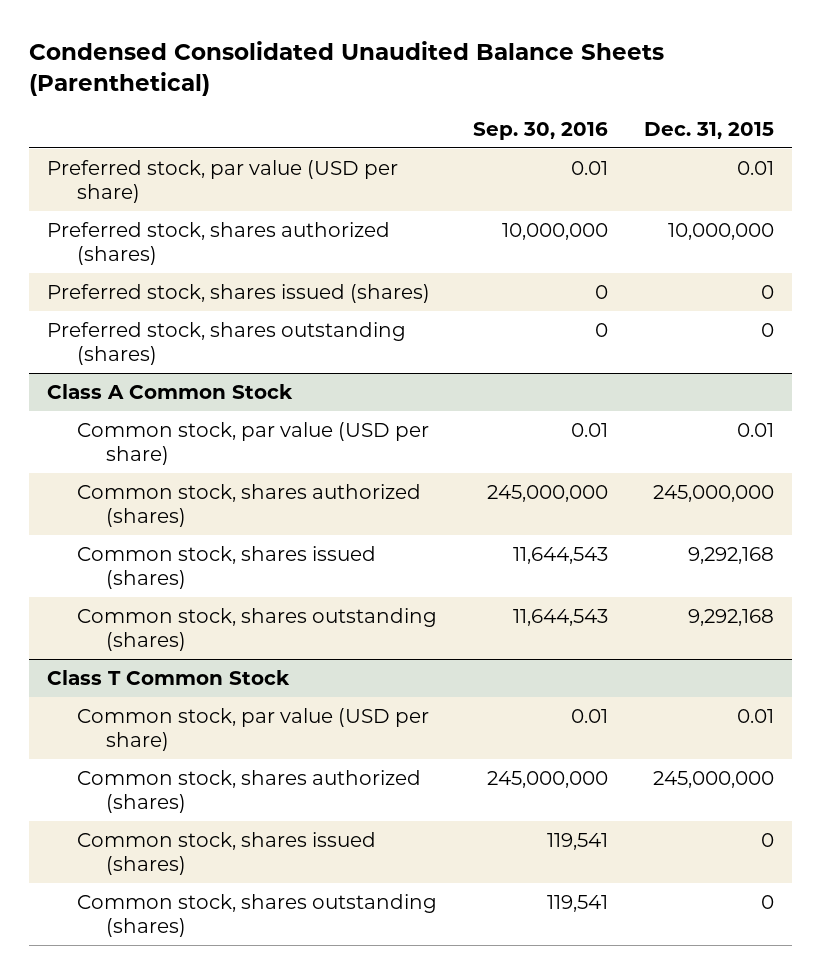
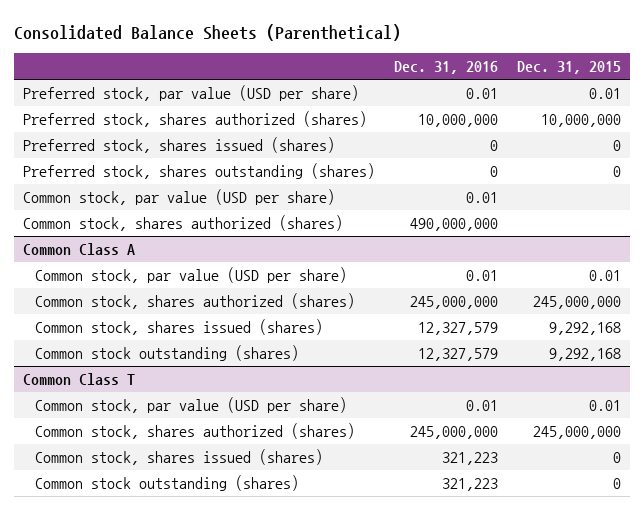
[29,40,665,96] Condensed Consolidated Unaudited Balance Sheets (Parenthetical) -> [14,24,402,42] Consolidated Balance Sheets (Parenthetical)
[472,122,608,141] Sep. 30, 2016 -> none
none -> [394,61,499,75] Dec. 31, 2016
none -> [23,188,336,205] Common stock, par value (USD per share)
none -> [23,214,344,231] Common stock, shares authorized (shares)
[47,383,294,399] Class A Common Stock -> [23,242,136,255] Common Class A
[76,607,437,652] Common stock, shares outstanding (shares) -> [34,344,299,361] Common stock outstanding (shares)
[47,669,291,685] Class T Common Stock -> [23,372,136,385] Common Class T
[76,893,437,938] Common stock, shares outstanding (shares) -> [34,474,299,491] Common stock outstanding (shares)

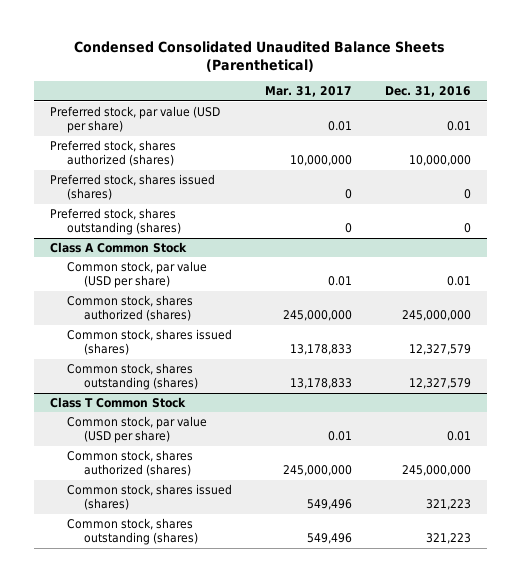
[14,24,402,42] Consolidated Balance Sheets (Parenthetical) -> [74,40,446,72] Condensed Consolidated Unaudited Balance Sheets (Parenthetical)
[516,61,621,75] Dec. 31, 2015 -> none
none -> [264,86,352,98] Mar. 31, 2017
[23,188,336,205] Common stock, par value (USD per share) -> none
[23,214,344,231] Common stock, shares authorized (shares) -> none
[23,242,136,255] Common Class A -> [50,241,188,253] Class A Common Stock
[34,344,299,361] Common stock outstanding (shares) -> [66,362,198,391] Common stock, shares outstanding (shares)
[23,372,136,385] Common Class T -> [50,396,187,408] Class T Common Stock
[34,474,299,491] Common stock outstanding (shares) -> [66,517,198,546] Common stock, shares outstanding (shares)

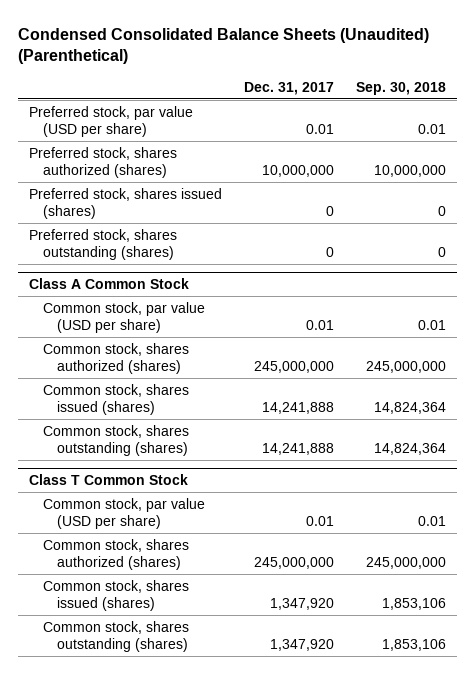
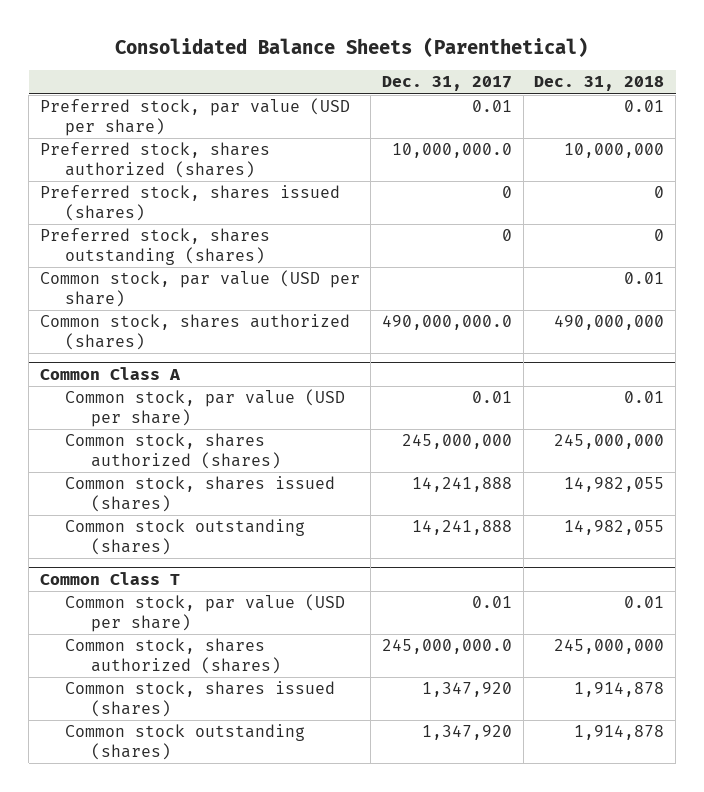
[17,27,429,65] Condensed Consolidated Balance Sheets (Unaudited) (Parenthetical) -> [115,36,589,57] Consolidated Balance Sheets (Parenthetical)
[356,81,447,95] Sep. 30, 2018 -> none
none -> [534,76,665,92] Dec. 31, 2018
[262,164,335,177] 10,000,000 -> [392,143,513,159] 10,000,000.0
none -> [39,270,360,307] Common stock, par value (USD per share)
none -> [39,314,350,350] Common stock, shares authorized (shares)
[28,278,189,290] Class A Common Stock -> [39,367,181,381] Common Class A
[42,424,189,456] Common stock, shares outstanding (shares) -> [65,519,306,555] Common stock outstanding (shares)
[28,474,188,486] Class T Common Stock -> [39,572,180,586] Common Class T
[254,556,335,569] 245,000,000 -> [382,639,513,655] 245,000,000.0
[42,620,189,652] Common stock, shares outstanding (shares) -> [65,724,306,760] Common stock outstanding (shares)

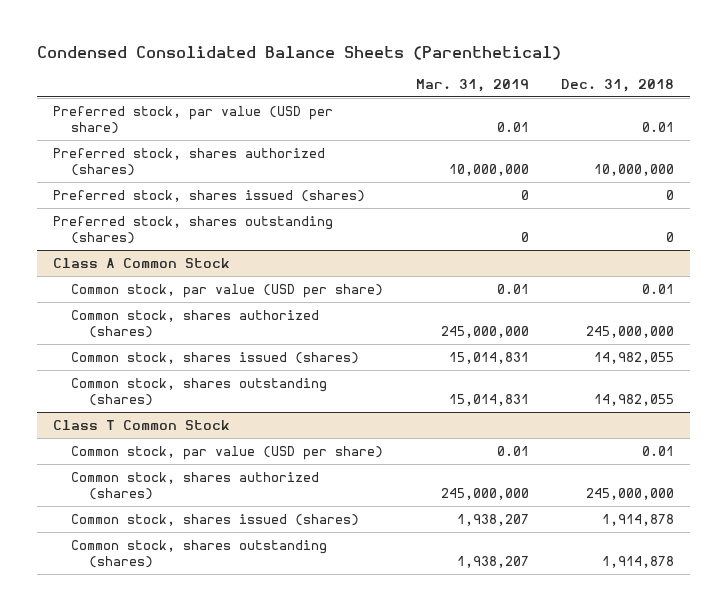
[115,36,589,57] Consolidated Balance Sheets (Parenthetical) -> [37,45,562,60] Condensed Consolidated Balance Sheets (Parenthetical)
[382,76,513,92] Dec. 31, 2017 -> none
none -> [415,79,529,93] Mar. 31, 2019
[39,270,360,307] Common stock, par value (USD per share) -> none
[39,314,350,350] Common stock, shares authorized (shares) -> none
[39,367,181,381] Common Class A -> [53,257,231,268] Class A Common Stock
[65,519,306,555] Common stock outstanding (shares) -> [71,377,328,407] Common stock, shares outstanding (shares)
[39,572,180,586] Common Class T -> [53,419,231,430] Class T Common Stock
[65,724,306,760] Common stock outstanding (shares) -> [71,539,328,569] Common stock, shares outstanding (shares)

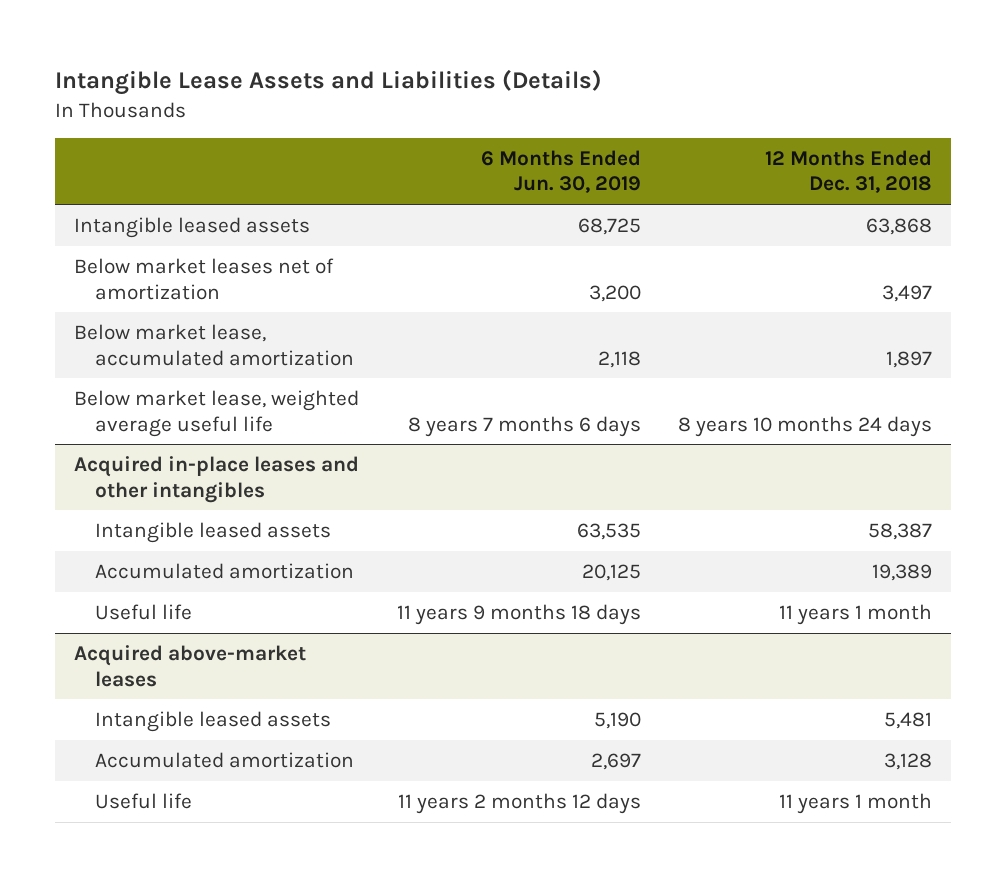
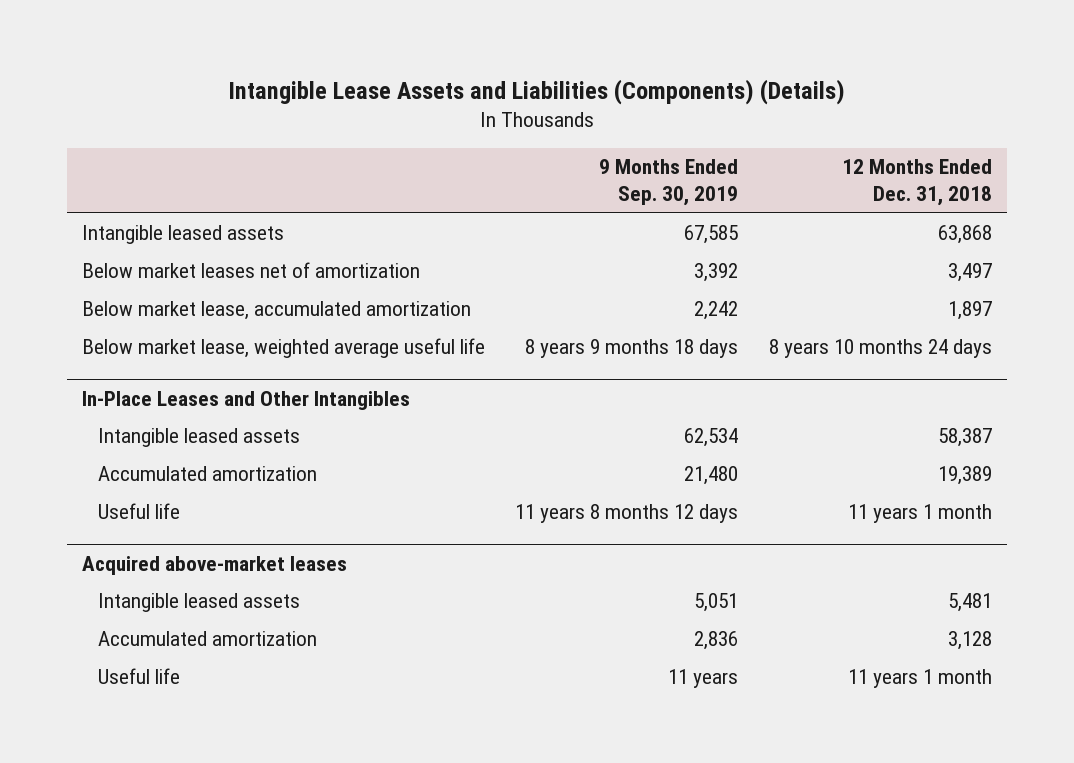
[55,69,603,96] Intangible Lease Assets and Liabilities (Details) -> [227,79,845,106] Intangible Lease Assets and Liabilities (Components) (Details)
[480,149,641,194] 6 Months Ended Jun. 30, 2019 -> none
none -> [599,159,739,207] 9 Months Ended Sep. 30, 2019
[74,456,360,503] Acquired in-place leases and other intangibles -> [82,390,411,410] In-Place Leases and Other Intangibles

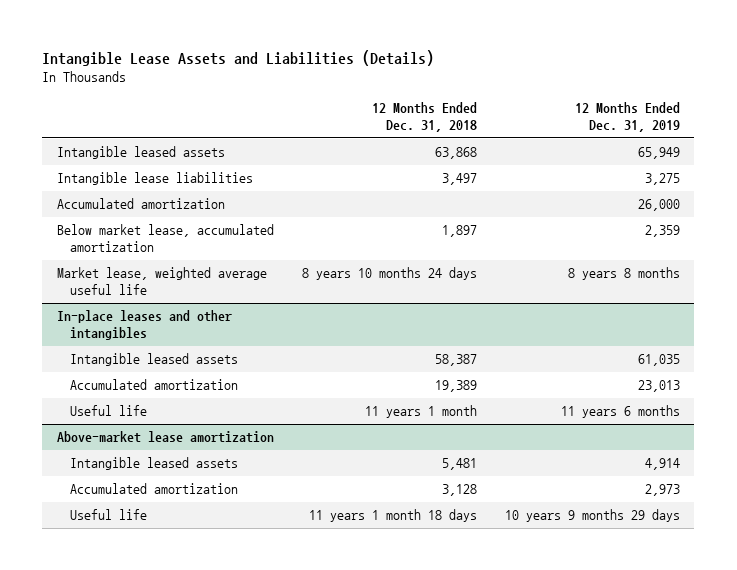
[227,79,845,106] Intangible Lease Assets and Liabilities (Components) (Details) -> [42,50,435,67] Intangible Lease Assets and Liabilities (Details)
[599,159,739,207] 9 Months Ended Sep. 30, 2019 -> none
none -> [575,102,681,132] 12 Months Ended Dec. 31, 2019
[82,262,421,279] Below market leases net of amortization -> [56,172,253,186] Intangible lease liabilities
none -> [56,198,225,210] Accumulated amortization
[82,338,486,359] Below market lease, weighted average useful life -> [56,267,267,296] Market lease, weighted average useful life
[82,390,411,410] In-Place Leases and Other Intangibles -> [56,310,232,341] In-place leases and other intangibles
[82,555,348,575] Acquired above-market leases -> [56,431,274,444] Above-market lease amortization
[847,669,992,689] 11 years 1 month -> [308,509,477,523] 11 years 1 month 18 days

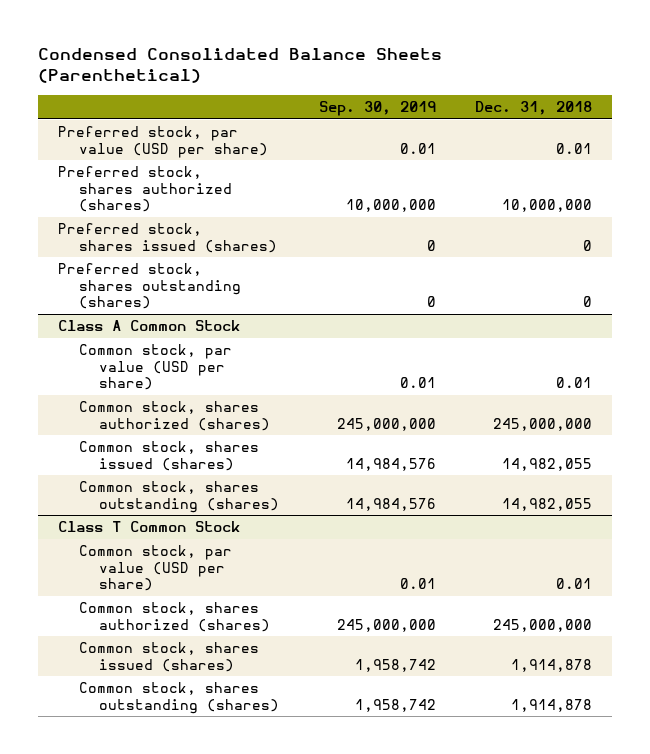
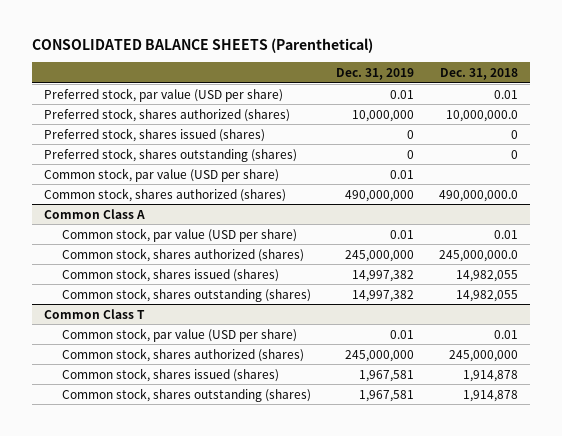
[38,47,443,84] Condensed Consolidated Balance Sheets (Parenthetical) -> [31,38,373,54] CONSOLIDATED BALANCE SHEETS (Parenthetical)
[318,100,436,116] Sep. 30, 2019 -> none
none -> [335,68,414,81] Dec. 31, 2019
[502,198,593,212] 10,000,000 -> [445,109,518,122] 10,000,000.0
none -> [44,167,280,182] Common stock, par value (USD per share)
none -> [44,187,287,202] Common stock, shares authorized (shares)
[58,320,241,332] Class A Common Stock -> [44,208,146,219] Common Class A
[493,417,593,431] 245,000,000 -> [438,249,518,262] 245,000,000.0
[58,521,241,533] Class T Common Stock -> [44,308,146,319] Common Class T

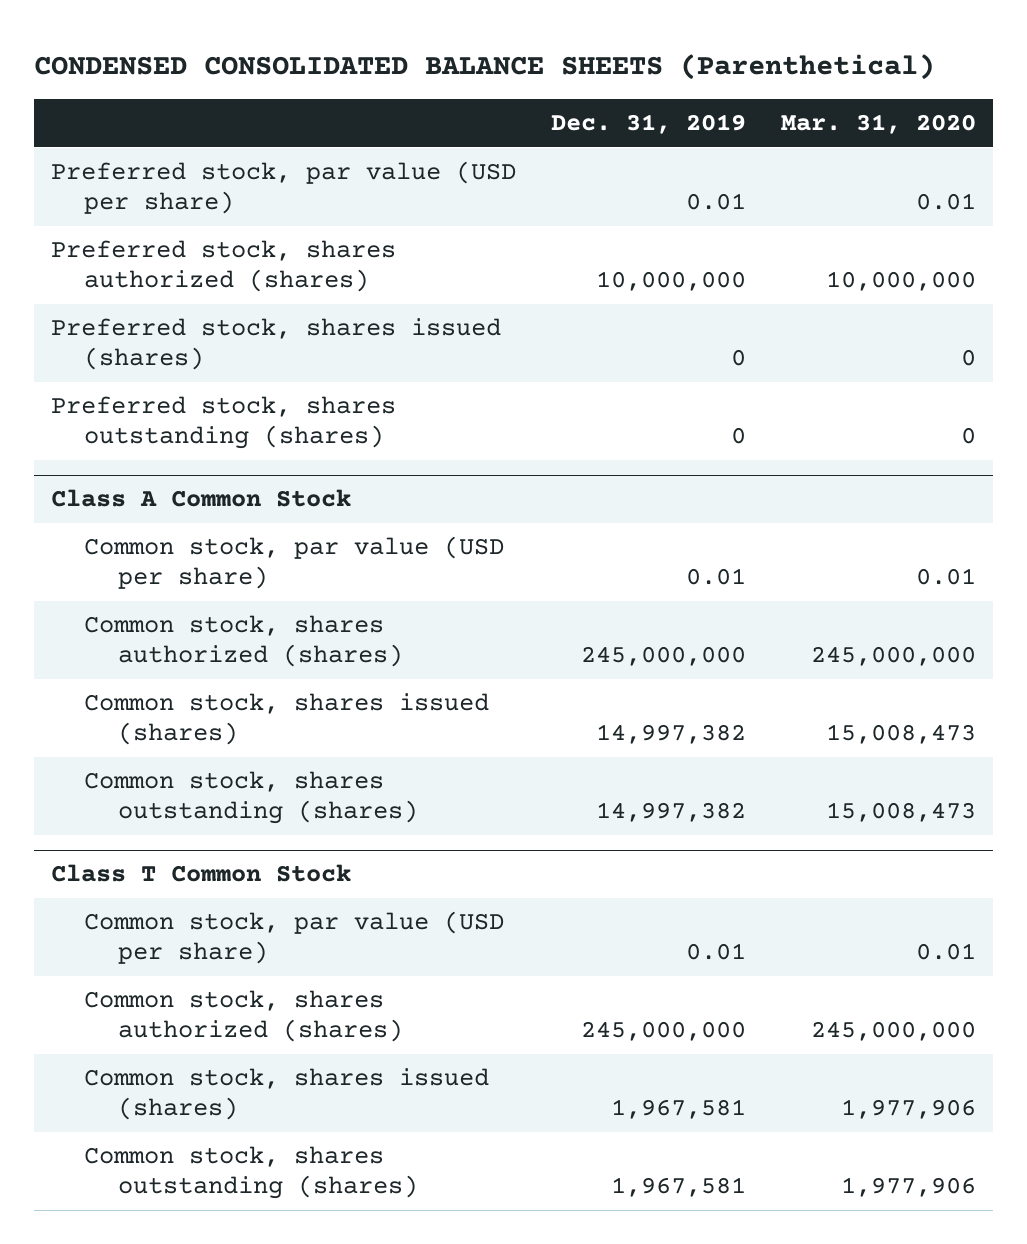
[31,38,373,54] CONSOLIDATED BALANCE SHEETS (Parenthetical) -> [34,53,936,80] CONDENSED CONSOLIDATED BALANCE SHEETS (Parenthetical)
[439,68,518,81] Dec. 31, 2018 -> none
none -> [780,114,976,135] Mar. 31, 2020
[44,167,280,182] Common stock, par value (USD per share) -> none
[44,187,287,202] Common stock, shares authorized (shares) -> none
[44,208,146,219] Common Class A -> [51,489,352,508] Class A Common Stock
[44,308,146,319] Common Class T -> [51,864,352,883] Class T Common Stock

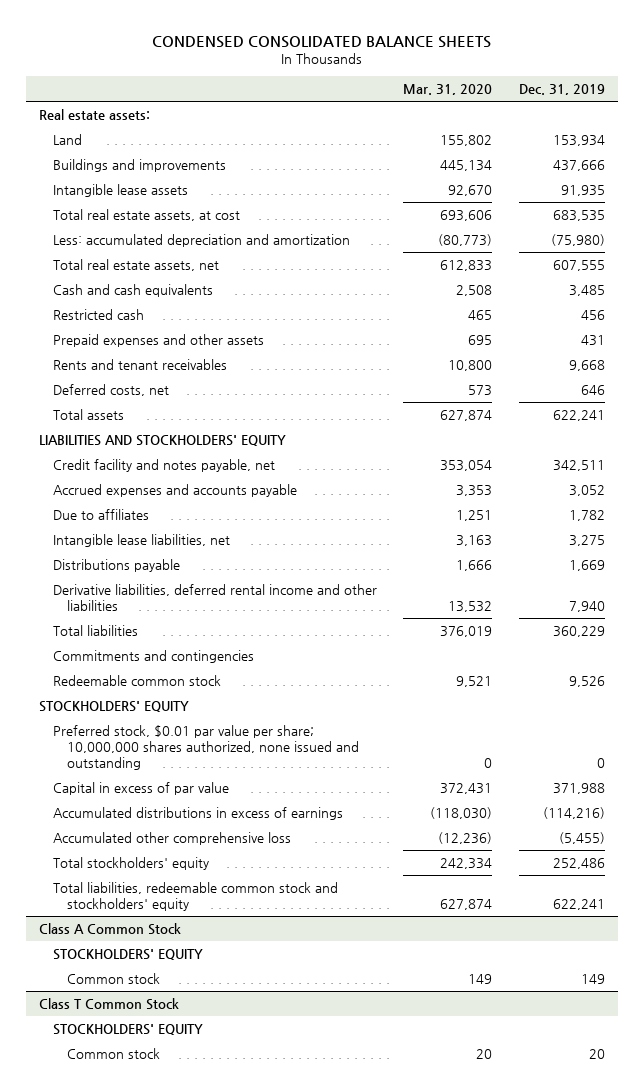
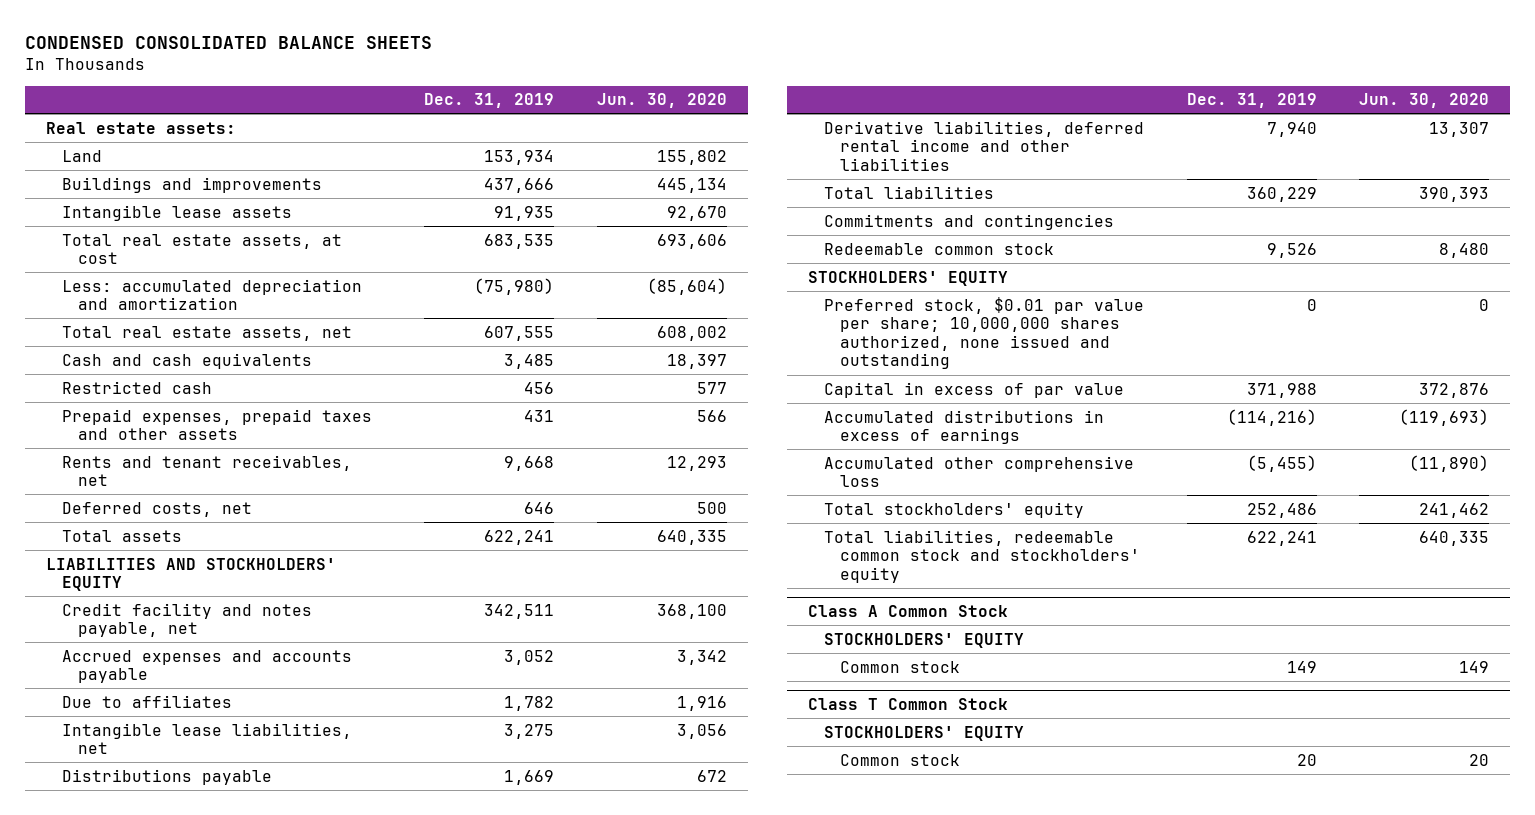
[403,84,493,96] Mar. 31, 2020 -> none
none -> [596,93,727,109] Jun. 30, 2020
[52,334,264,348] Prepaid expenses and other assets -> [62,408,373,441] Prepaid expenses, prepaid taxes and other assets
[52,359,227,371] Rents and tenant receivables -> [62,454,353,487] Rents and tenant receivables, net

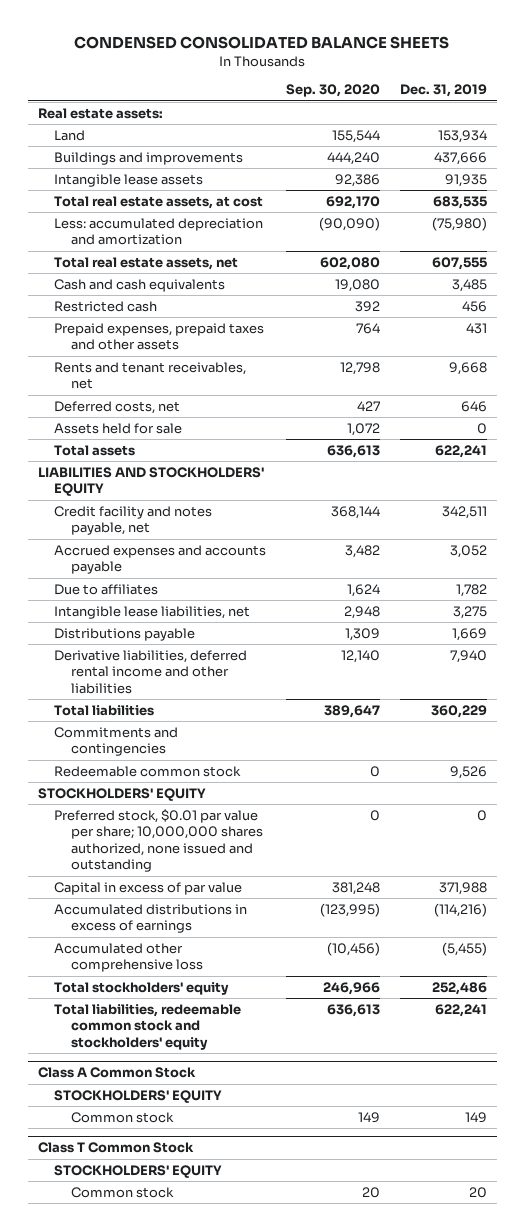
[596,93,727,109] Jun. 30, 2020 -> none
none -> [286,84,381,98] Sep. 30, 2020
none -> [54,422,183,434] Assets held for sale

